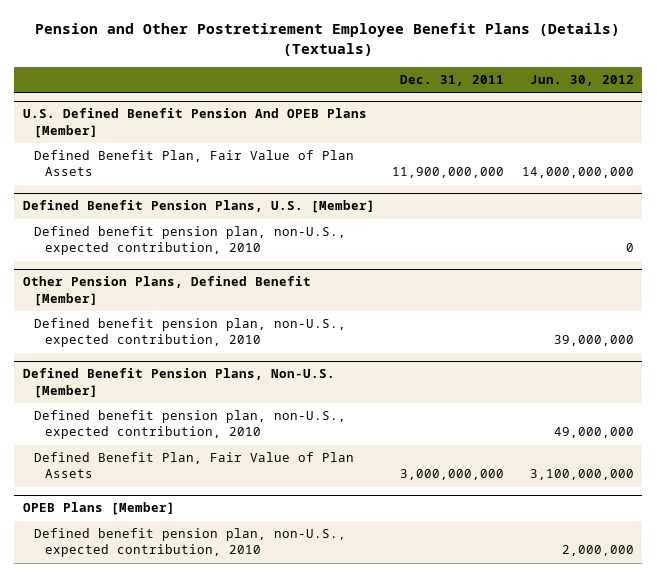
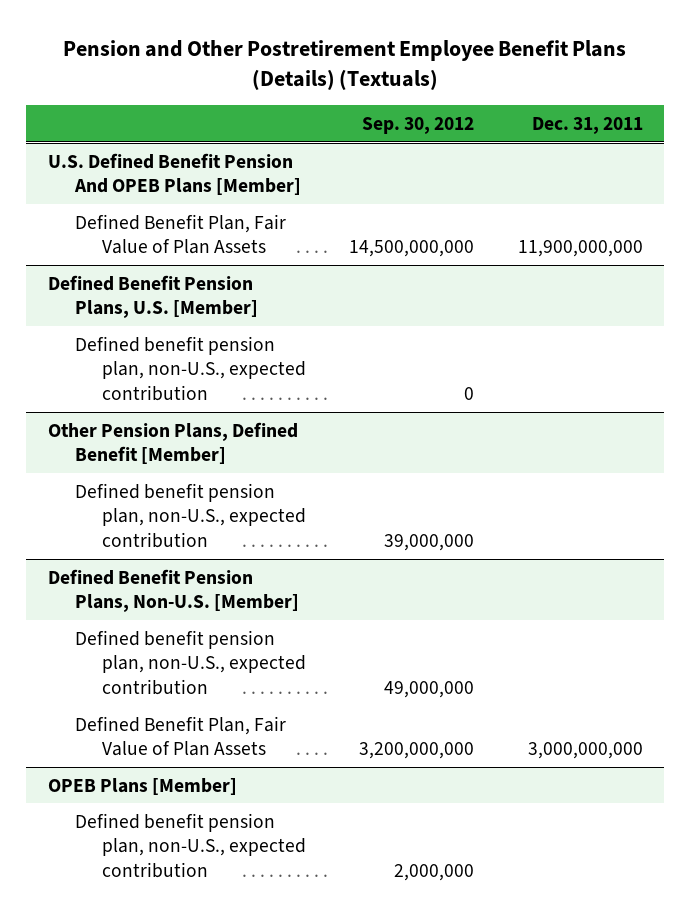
[529,74,634,86] Jun. 30, 2012 -> none
none -> [362,116,475,134] Sep. 30, 2012
[34,226,347,256] Defined benefit pension plan, non-U.S., expected contribution, 2010 -> [74,335,307,401] Defined benefit pension plan, non-U.S., expected contribution
[34,318,347,348] Defined benefit pension plan, non-U.S., expected contribution, 2010 -> [74,482,307,548] Defined benefit pension plan, non-U.S., expected contribution
[34,410,347,440] Defined benefit pension plan, non-U.S., expected contribution, 2010 -> [74,629,307,695] Defined benefit pension plan, non-U.S., expected contribution
[34,528,347,558] Defined benefit pension plan, non-U.S., expected contribution, 2010 -> [74,812,307,878] Defined benefit pension plan, non-U.S., expected contribution

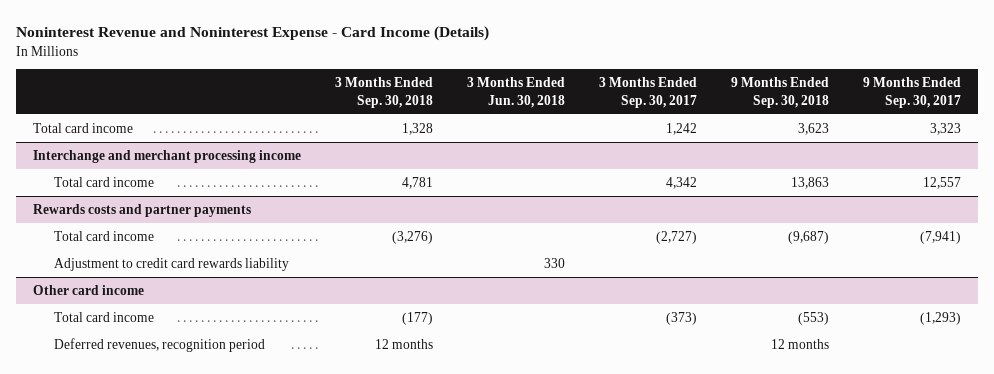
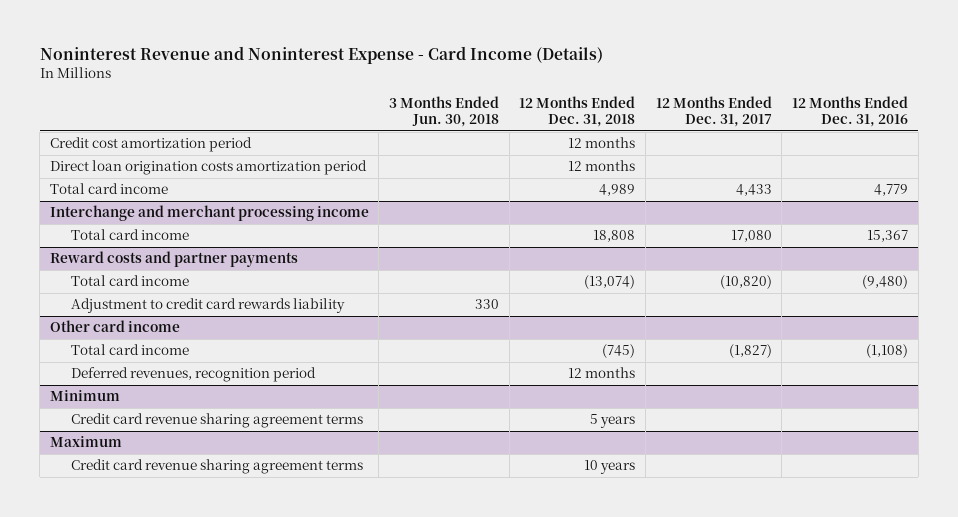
[335,77,434,108] 3 Months Ended Sep. 30, 2018 -> none
[599,77,698,108] 3 Months Ended Sep. 30, 2017 -> none
[731,77,830,108] 9 Months Ended Sep. 30, 2018 -> none
[862,77,961,108] 9 Months Ended Sep. 30, 2017 -> none
none -> [519,96,636,128] 12 Months Ended Dec. 31, 2018
none -> [655,96,772,128] 12 Months Ended Dec. 31, 2017
none -> [791,96,908,128] 12 Months Ended Dec. 31, 2016
none -> [49,137,252,153] Credit cost amortization period
none -> [49,160,367,176] Direct loan origination costs amortization period
[33,204,252,218] Rewards costs and partner payments -> [49,251,298,268] Reward costs and partner payments
none -> [49,390,120,402] Minimum
none -> [70,413,363,429] Credit card revenue sharing agreement terms
none -> [49,436,122,448] Maximum
none -> [70,459,363,475] Credit card revenue sharing agreement terms

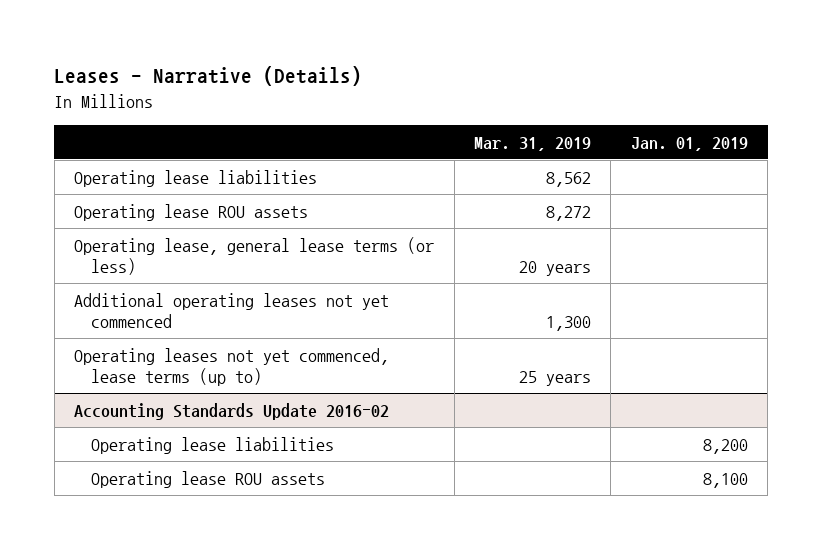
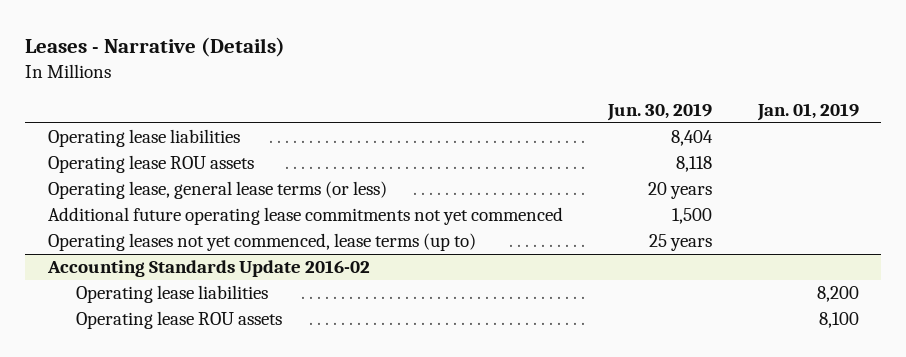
[473,136,591,151] Mar. 31, 2019 -> none
none -> [607,102,713,121] Jun. 30, 2019
[74,292,390,328] Additional operating leases not yet commenced -> [47,207,563,226] Additional future operating lease commitments not yet commenced

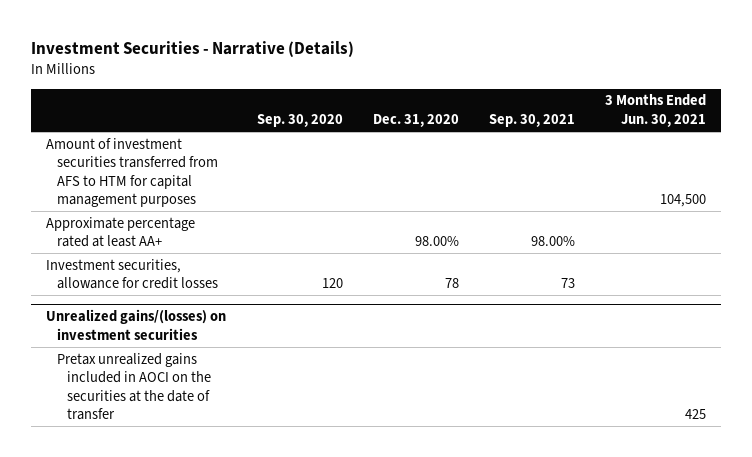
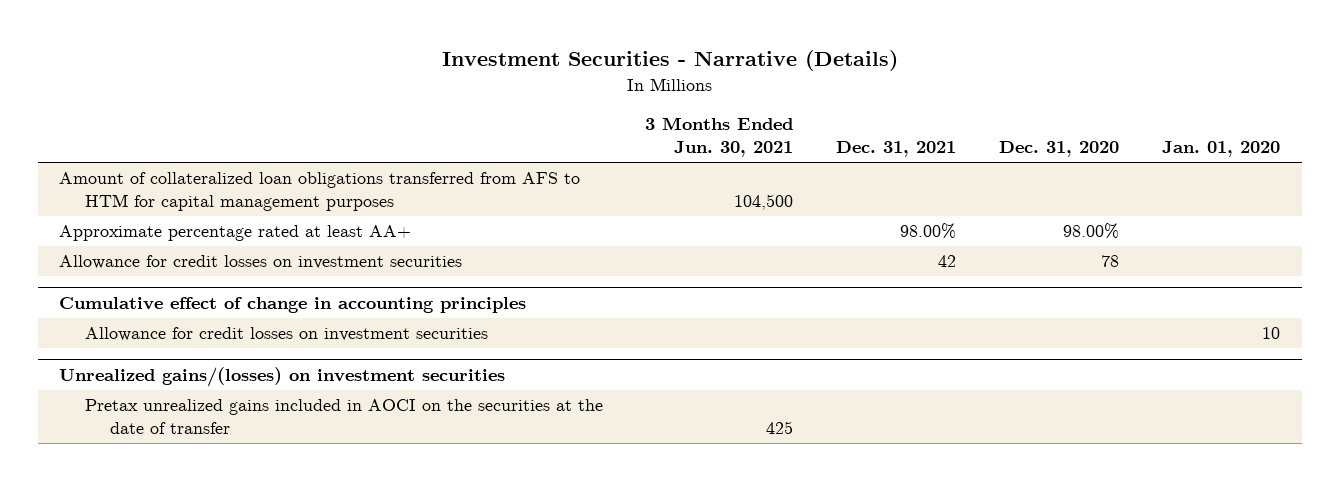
[256,113,343,127] Sep. 30, 2020 -> none
[488,113,575,127] Sep. 30, 2021 -> none
none -> [836,141,957,158] Dec. 31, 2021
none -> [1162,141,1281,158] Jan. 01, 2020
[46,137,218,208] Amount of investment securities transferred from AFS to HTM for capital management purposes -> [59,172,581,212] Amount of collateralized loan obligations transferred from AFS to HTM for capital management purposes
[46,258,218,290] Investment securities, allowance for credit losses -> [59,255,463,270] Allowance for credit losses on investment securities
none -> [59,296,527,313] Cumulative effect of change in accounting principles
none -> [84,327,488,342] Allowance for credit losses on investment securities

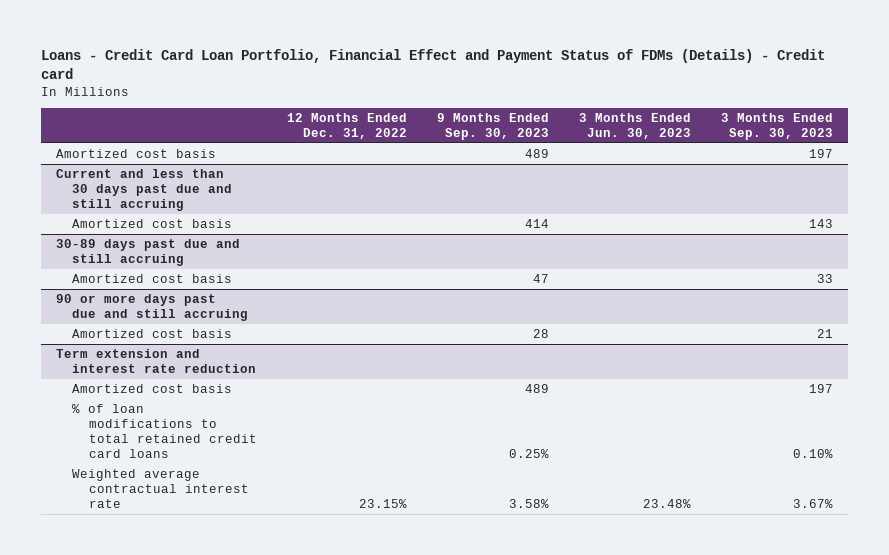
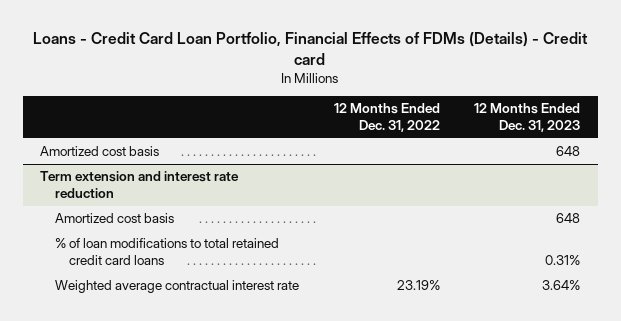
[40,48,825,79] Loans - Credit Card Loan Portfolio, Financial Effect and Payment Status of FDMs (Details) - Credit card -> [33,31,589,65] Loans - Credit Card Loan Portfolio, Financial Effects of FDMs (Details) - Credit card
[436,112,549,140] 9 Months Ended Sep. 30, 2023 -> none
[579,112,692,139] 3 Months Ended Jun. 30, 2023 -> none
[721,112,834,140] 3 Months Ended Sep. 30, 2023 -> none
none -> [474,103,581,133] 12 Months Ended Dec. 31, 2023
[55,168,233,211] Current and less than 30 days past due and still accruing -> none
[72,218,233,228] Amortized cost basis -> none
[55,238,240,266] 30-89 days past due and still accruing -> none
[72,273,233,283] Amortized cost basis -> none
[55,293,249,321] 90 or more days past due and still accruing -> none
[72,328,233,338] Amortized cost basis -> none
[358,498,407,508] 23.15% -> [396,280,440,291] 23.19%

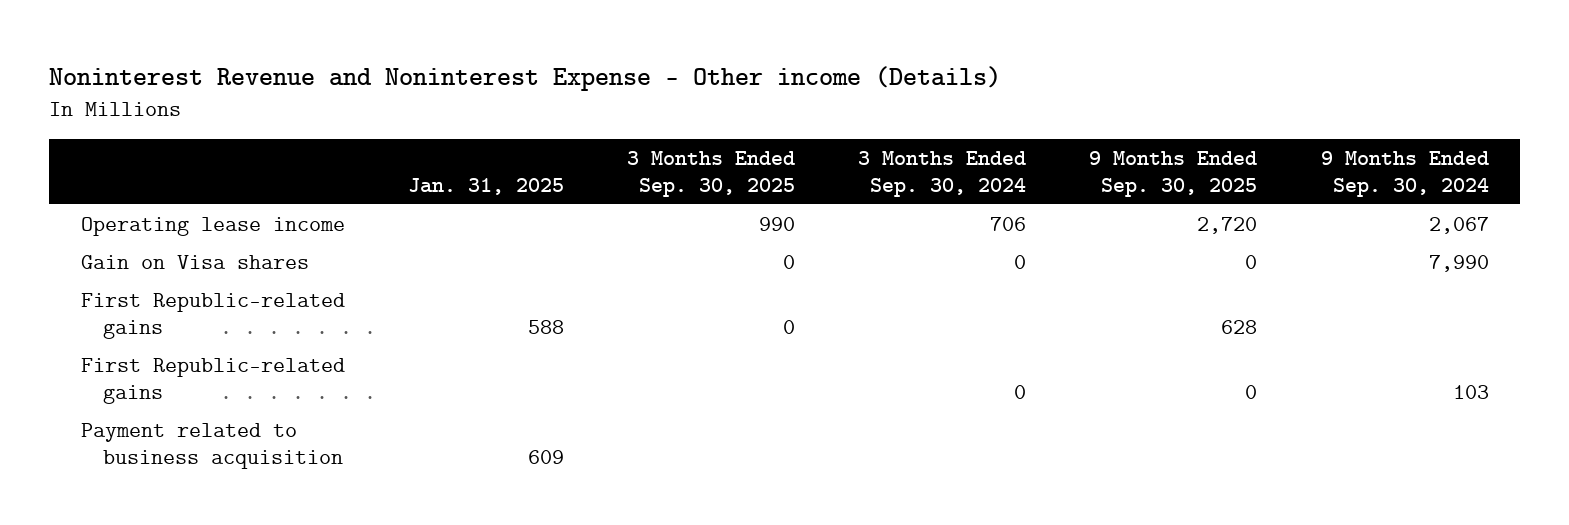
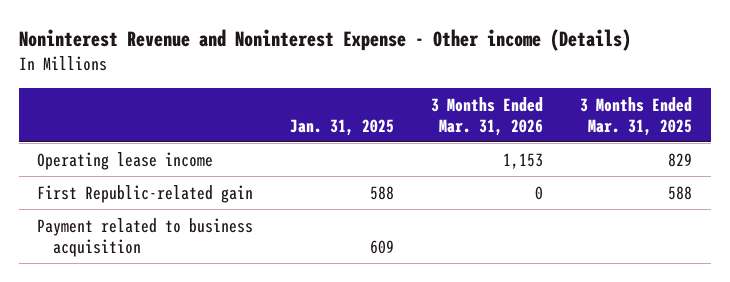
[627,151,796,198] 3 Months Ended Sep. 30, 2025 -> none
[858,151,1027,198] 3 Months Ended Sep. 30, 2024 -> none
[1089,151,1258,198] 9 Months Ended Sep. 30, 2025 -> none
[1320,151,1489,198] 9 Months Ended Sep. 30, 2024 -> none
none -> [431,96,544,136] 3 Months Ended Mar. 31, 2026
none -> [580,96,693,136] 3 Months Ended Mar. 31, 2025
[80,254,309,269] Gain on Visa shares -> none
[80,357,345,404] First Republic-related gains -> none
[80,292,345,339] First Republic-related gains -> [37,184,254,203] First Republic-related gain

